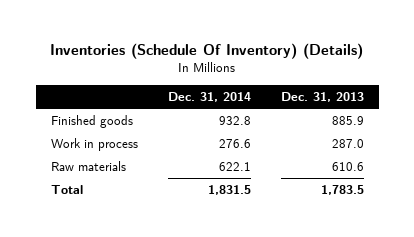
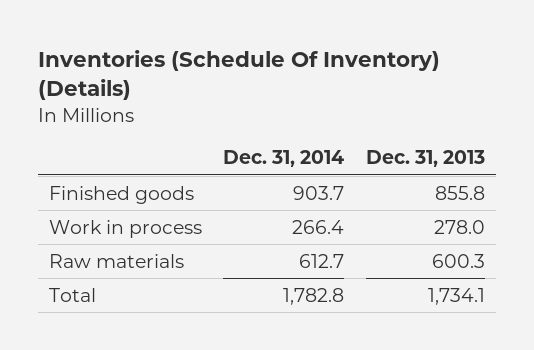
[218,116,251,126] 932.8 -> [293,185,345,200] 903.7
[331,116,364,126] 885.9 -> [435,185,486,200] 855.8
[218,139,251,149] 276.6 -> [292,219,345,234] 266.4
[331,139,364,149] 287.0 -> [434,219,486,234] 278.0
[218,162,251,172] 622.1 -> [299,253,345,268] 612.7
[331,162,364,172] 610.6 -> [432,253,486,268] 600.3
[207,185,251,196] 1,831.5 -> [283,287,345,305] 1,782.8
[320,185,364,196] 1,783.5 -> [428,287,486,305] 1,734.1

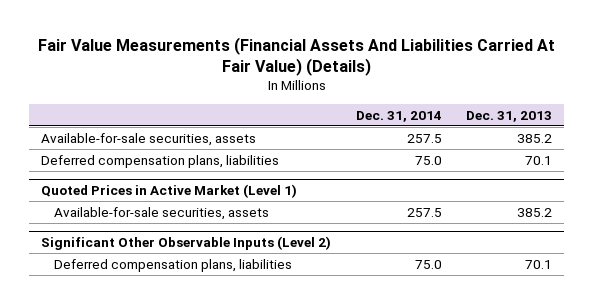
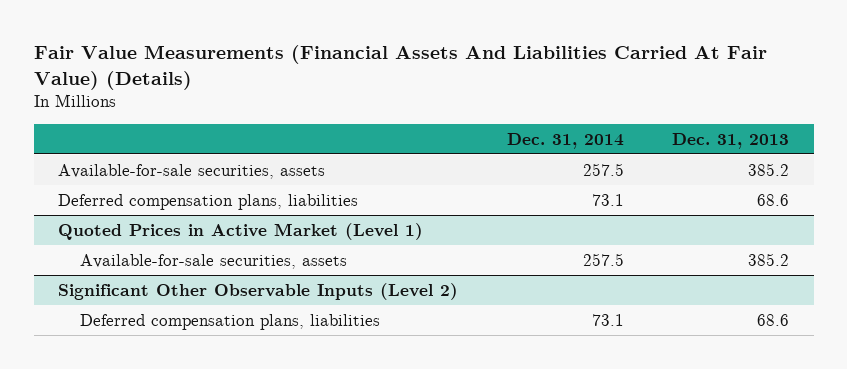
[414,155,442,165] 75.0 -> [591,193,624,206] 73.1
[525,155,553,165] 70.1 -> [757,193,790,206] 68.6
[414,259,442,269] 75.0 -> [591,313,624,326] 73.1
[525,259,553,269] 70.1 -> [757,313,790,326] 68.6

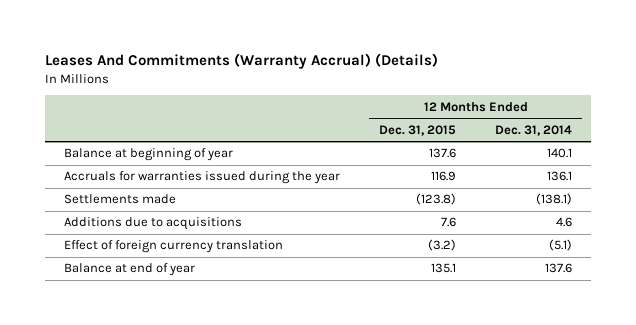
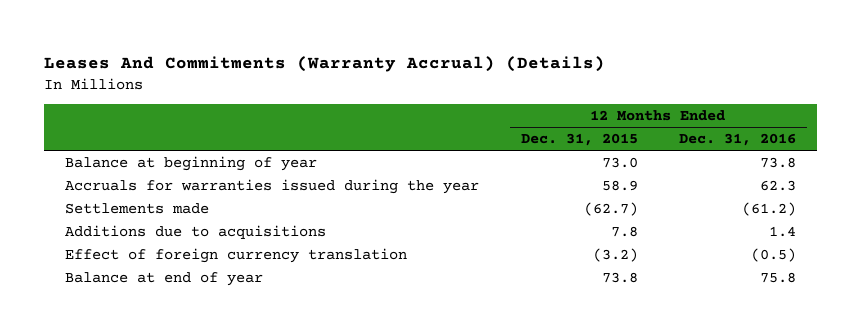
[494,124,572,136] Dec. 31, 2014 -> none
none -> [679,133,797,147] Dec. 31, 2016
[429,148,457,159] 137.6 -> [601,157,638,169] 73.0
[431,171,457,182] 116.9 -> [601,180,638,192] 58.9
[416,193,457,206] (123.8) -> [583,202,638,217] (62.7)
[441,217,457,228] 7.6 -> [610,226,638,238] 7.8
[431,263,457,274] 135.1 -> [601,272,638,284] 73.8

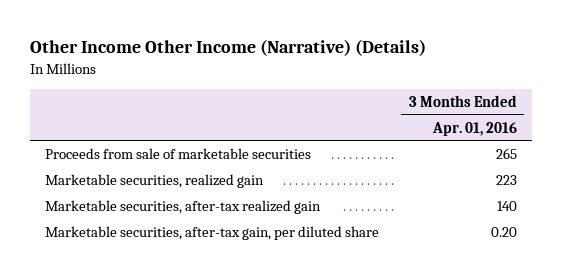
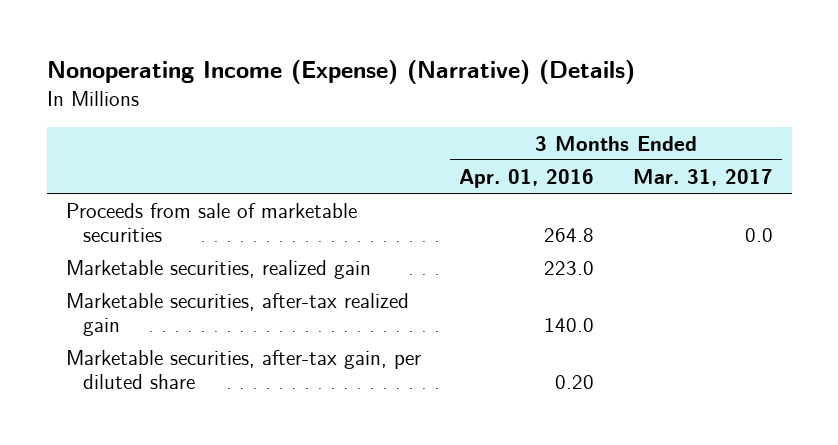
[29,39,426,57] Other Income Other Income (Narrative) (Details) -> [46,60,635,85] Nonoperating Income (Expense) (Narrative) (Details)
none -> [632,168,773,186] Mar. 31, 2017
[495,147,517,159] 265 -> [544,227,595,242] 264.8
[495,174,517,185] 223 -> [544,260,595,275] 223.0
[496,200,517,211] 140 -> [544,317,595,332] 140.0

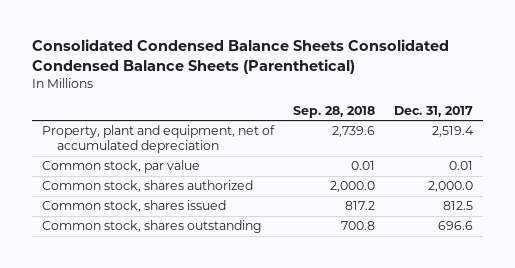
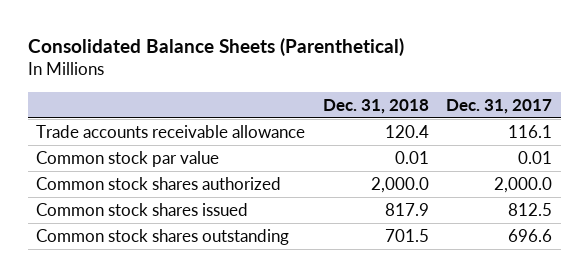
[31,39,449,75] Consolidated Condensed Balance Sheets Consolidated Condensed Balance Sheets (Parenthetical) -> [27,38,404,57] Consolidated Balance Sheets (Parenthetical)
[292,106,375,119] Sep. 28, 2018 -> none
none -> [322,98,429,114] Dec. 31, 2018
[41,125,275,154] Property, plant and equipment, net of accumulated depreciation -> none
none -> [36,124,306,138] Trade accounts receivable allowance
[41,160,200,174] Common stock, par value -> [36,150,220,167] Common stock par value
[41,180,253,193] Common stock, shares authorized -> [36,176,282,190] Common stock shares authorized
[41,200,226,213] Common stock, shares issued -> [36,202,249,216] Common stock shares issued
[41,220,262,234] Common stock, shares outstanding -> [36,228,290,245] Common stock shares outstanding

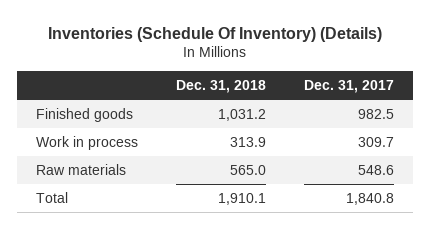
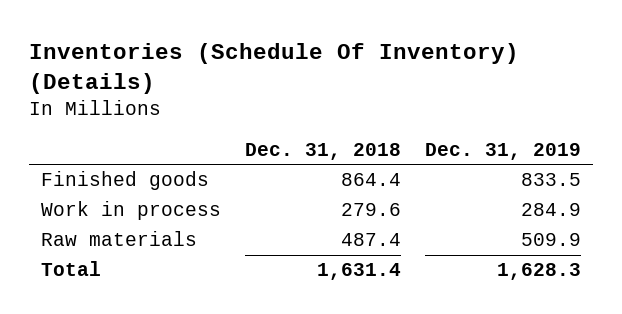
[303,79,394,93] Dec. 31, 2017 -> none
none -> [425,143,582,161] Dec. 31, 2019
[217,108,266,121] 1,031.2 -> [340,173,401,187] 864.4
[229,136,266,147] 313.9 -> [340,203,401,217] 279.6
[229,164,266,175] 565.0 -> [340,233,401,247] 487.4
[217,192,266,205] 1,910.1 -> [316,263,401,281] 1,631.4

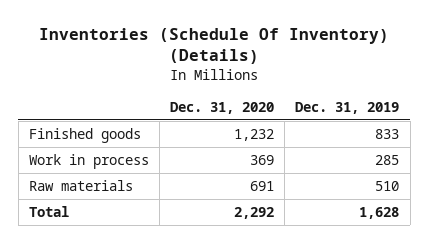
[244,143,401,161] Dec. 31, 2018 -> none
none -> [170,101,275,114] Dec. 31, 2020
[521,173,582,187] 833.5 -> [375,128,400,139] 833
[521,203,582,217] 284.9 -> [375,154,400,165] 285
[521,233,582,247] 509.9 -> [375,180,400,191] 510
[497,263,582,281] 1,628.3 -> [359,206,400,219] 1,628

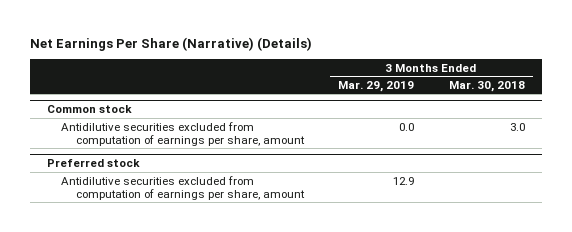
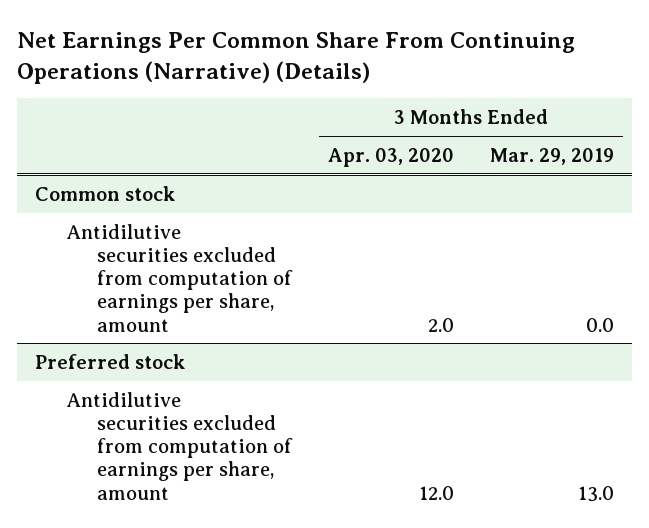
[29,36,312,51] Net Earnings Per Share (Narrative) (Details) -> [16,31,575,84] Net Earnings Per Common Share From Continuing Operations (Narrative) (Details)
[448,80,525,92] Mar. 30, 2018 -> none
none -> [328,147,455,167] Apr. 03, 2020
[393,176,415,185] 12.9 -> [578,485,615,502] 13.0

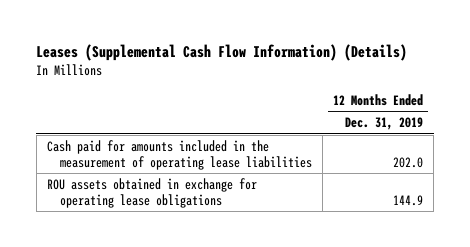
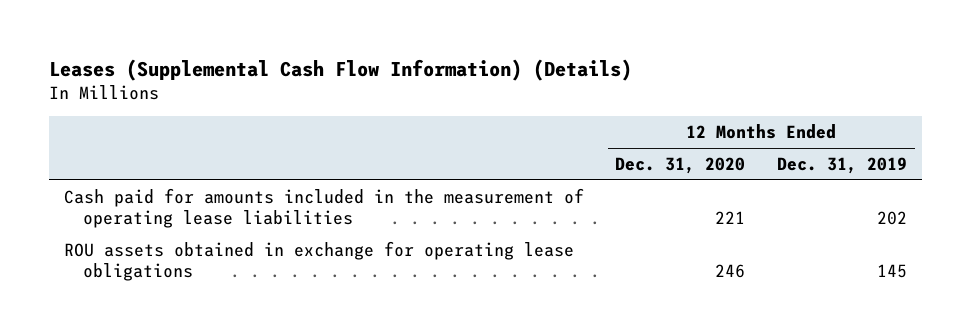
none -> [615,157,746,175] Dec. 31, 2020
[393,156,424,168] 202.0 -> [876,210,907,225] 202
[393,194,424,206] 144.9 -> [876,263,907,278] 145

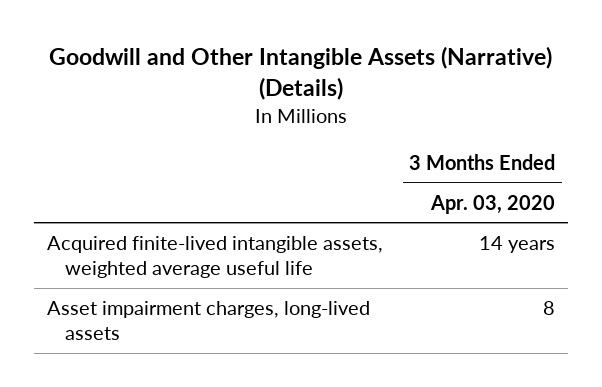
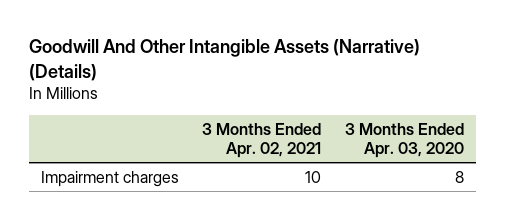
[48,45,552,100] Goodwill and Other Intangible Assets (Narrative) (Details) -> [28,39,420,81] Goodwill And Other Intangible Assets (Narrative) (Details)
none -> [202,122,322,159] 3 Months Ended Apr. 02, 2021
[46,236,383,279] Acquired finite-lived intangible assets, weighted average useful life -> none
[46,301,370,341] Asset impairment charges, long-lived assets -> [40,170,179,187] Impairment charges

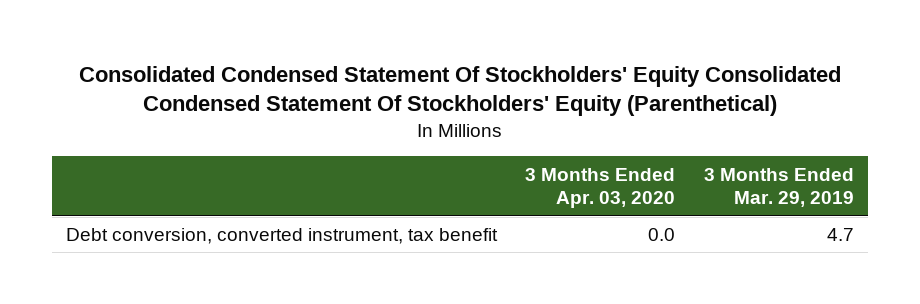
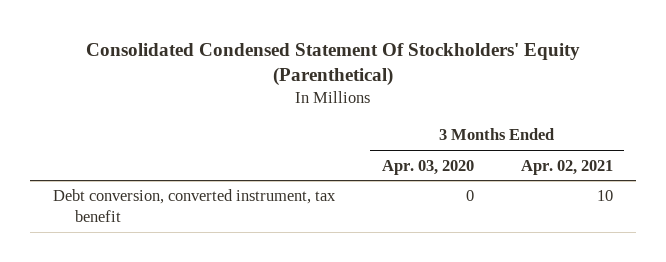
[78,65,841,117] Consolidated Condensed Statement Of Stockholders' Equity Consolidated Condensed Statement Of Stockholders' Equity (Parenthetical) -> [86,42,581,87] Consolidated Condensed Statement Of Stockholders' Equity (Parenthetical)
[703,167,854,208] 3 Months Ended Mar. 29, 2019 -> none
none -> [520,159,613,175] Apr. 02, 2021
[648,228,676,242] 0.0 -> [466,190,475,202] 0

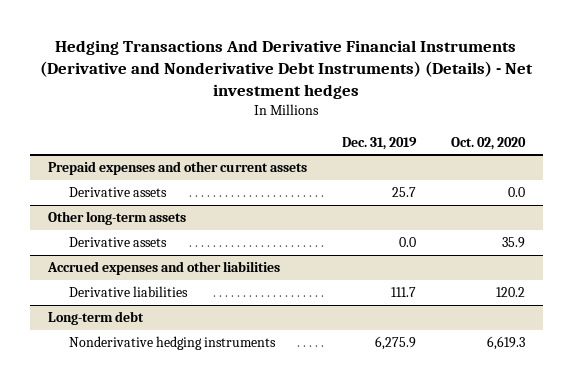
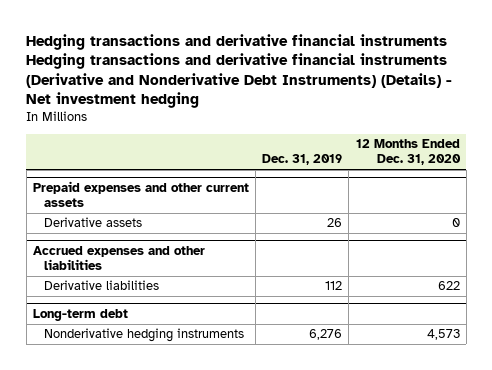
[40,39,534,100] Hedging Transactions And Derivative Financial Instruments (Derivative and Nonderivative Debt Instruments) (Details) - Net investment hedges -> [26,33,453,109] Hedging transactions and derivative financial instruments Hedging transactions and derivative financial instruments (Derivative and Nonderivative Debt Instruments) (Details) - Net investment hedging
[451,136,527,150] Oct. 02, 2020 -> none
none -> [355,139,461,166] 12 Months Ended Dec. 31, 2020
[47,211,186,226] Other long-term assets -> none
[68,237,167,248] Derivative assets -> none
[391,187,416,198] 25.7 -> [327,218,343,228] 26
[390,287,416,298] 111.7 -> [325,281,343,291] 112
[374,336,416,351] 6,275.9 -> [309,329,343,341] 6,276

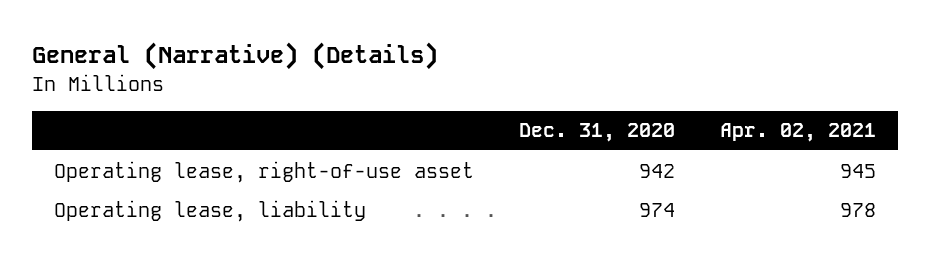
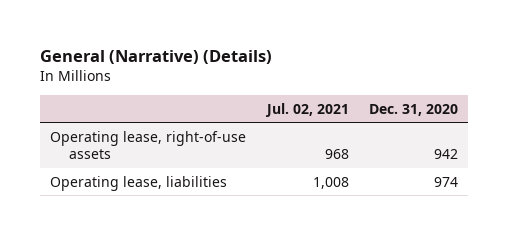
[719,123,876,143] Apr. 02, 2021 -> none
none -> [264,102,349,117] Jul. 02, 2021
[54,160,475,183] Operating lease, right-of-use asset -> [50,130,247,160] Operating lease, right-of-use assets
[54,199,367,222] Operating lease, liability -> [50,175,228,191] Operating lease, liabilities

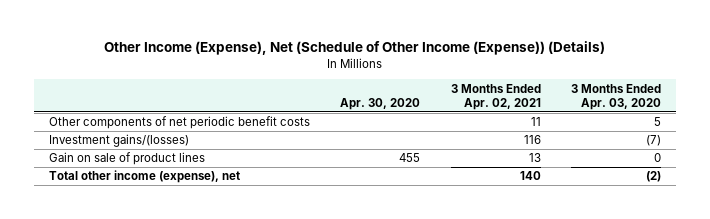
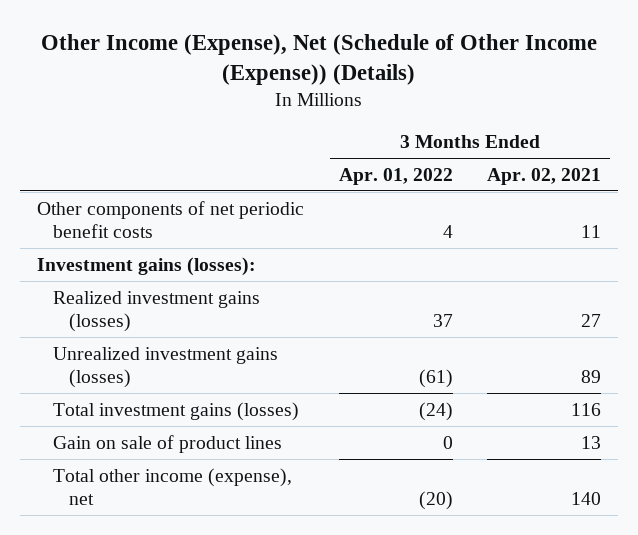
[340,97,421,110] Apr. 30, 2020 -> none
[571,83,662,110] 3 Months Ended Apr. 03, 2020 -> none
none -> [338,167,453,185] Apr. 01, 2022
none -> [37,256,257,276] Investment gains (losses):
none -> [52,290,260,333] Realized investment gains (losses)
none -> [52,346,278,389] Unrealized investment gains (losses)
[49,134,190,148] Investment gains/(losses) -> [52,401,299,421] Total investment gains (losses)

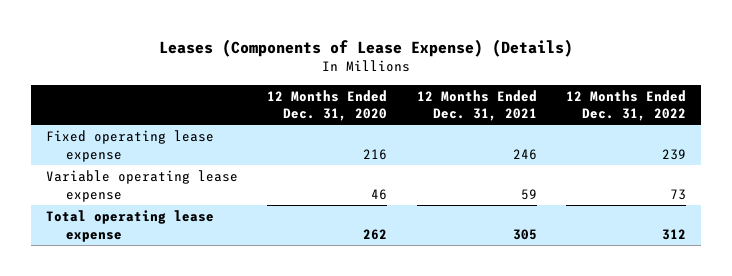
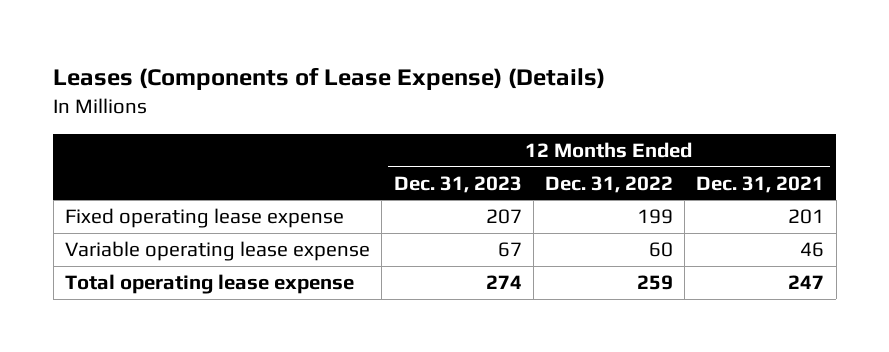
[267,89,388,122] 12 Months Ended Dec. 31, 2020 -> none
none -> [393,175,522,193] Dec. 31, 2023
[512,148,537,160] 246 -> [788,209,825,225] 201
[662,148,687,160] 239 -> [636,209,673,225] 199
[520,188,537,200] 59 -> [800,242,825,258] 46
[670,188,687,200] 73 -> [648,242,673,258] 60
[512,228,537,240] 305 -> [788,275,825,290] 247
[662,228,687,240] 312 -> [636,275,673,291] 259

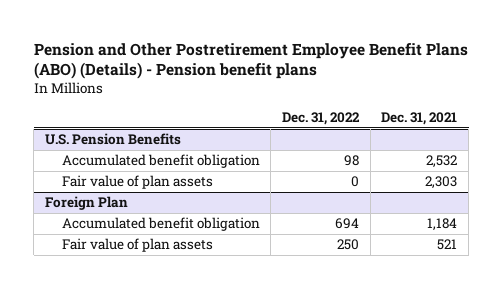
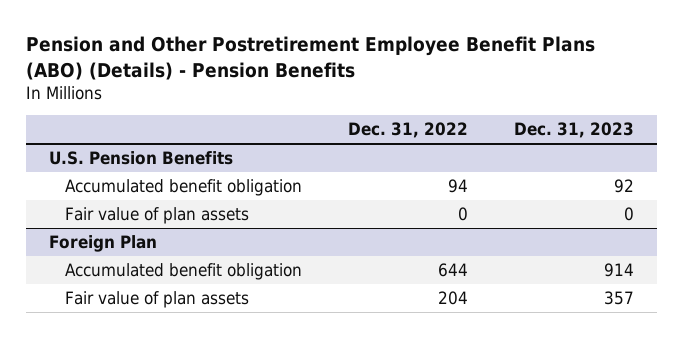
[33,42,468,80] Pension and Other Postretirement Employee Benefit Plans (ABO) (Details) - Pension benefit plans -> [25,36,595,80] Pension and Other Postretirement Employee Benefit Plans (ABO) (Details) - Pension Benefits
[381,111,458,125] Dec. 31, 2021 -> none
none -> [514,122,635,139] Dec. 31, 2023
[344,155,360,167] 98 -> [447,179,468,194] 94
[335,218,360,230] 694 -> [437,263,468,278] 644
[337,239,360,251] 250 -> [437,291,468,306] 204

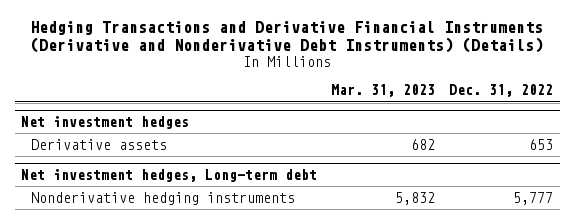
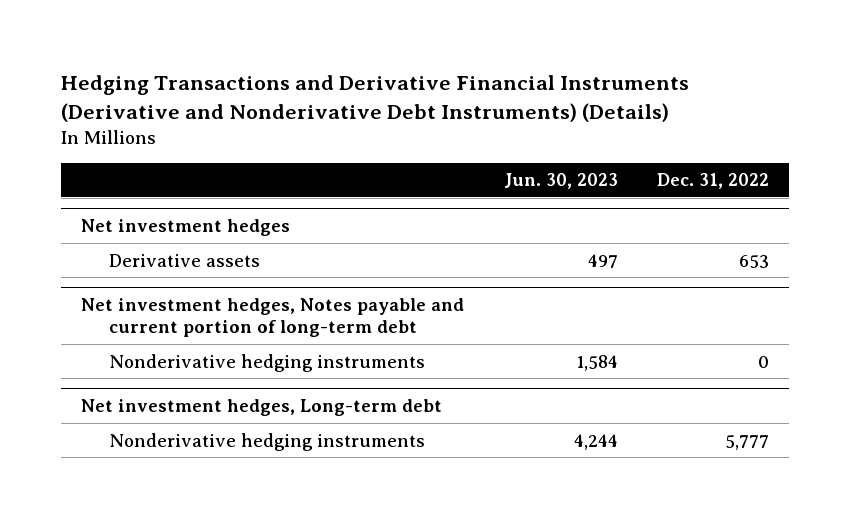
[331,84,436,98] Mar. 31, 2023 -> none
none -> [503,173,618,190] Jun. 30, 2023
none -> [81,298,465,337] Net investment hedges, Notes payable and current portion of long-term debt
none -> [109,353,426,372] Nonderivative hedging instruments

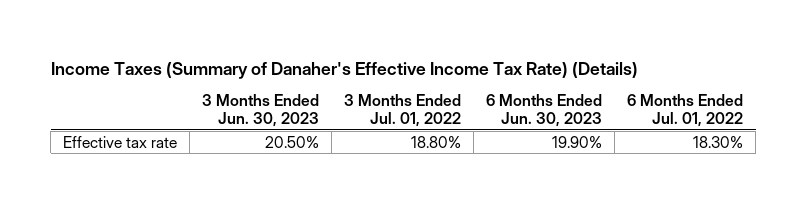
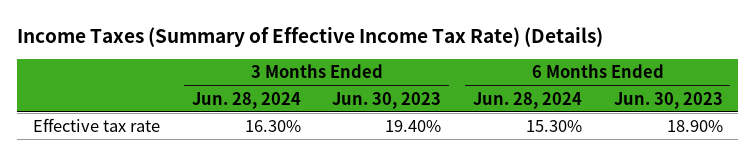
[50,61,638,79] Income Taxes (Summary of Danaher's Effective Income Tax Rate) (Details) -> [17,26,604,47] Income Taxes (Summary of Effective Income Tax Rate) (Details)
[344,94,462,128] 3 Months Ended Jul. 01, 2022 -> none
[627,94,744,128] 6 Months Ended Jul. 01, 2022 -> none
none -> [191,91,301,109] Jun. 28, 2024
none -> [472,91,582,109] Jun. 28, 2024
[265,135,320,148] 20.50% -> [385,120,442,133] 19.40%
[552,135,603,148] 19.90% -> [666,120,723,133] 18.90%

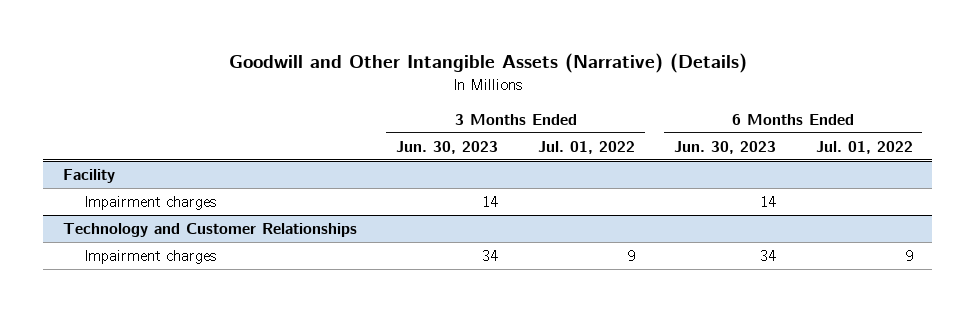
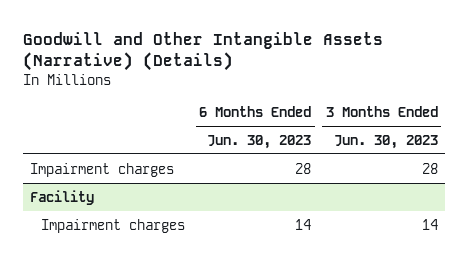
[537,140,635,154] Jul. 01, 2022 -> none
[815,140,913,154] Jul. 01, 2022 -> none
none -> [30,162,175,177] Impairment charges
[62,222,357,237] Technology and Customer Relationships -> none
[83,249,216,264] Impairment charges -> none

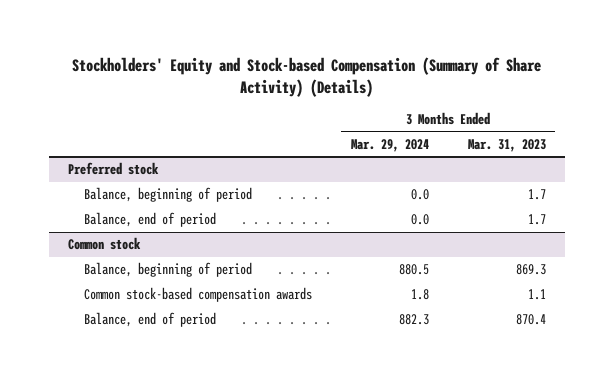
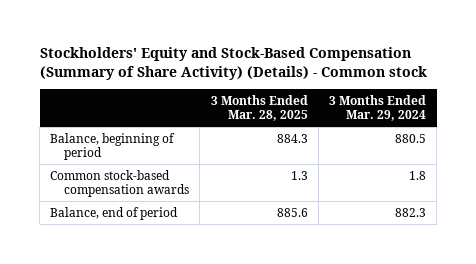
[71,56,541,97] Stockholders' Equity and Stock-based Compensation (Summary of Share Activity) (Details) -> [39,47,427,80] Stockholders' Equity and Stock-Based Compensation (Summary of Share Activity) (Details) - Common stock
[467,138,546,152] Mar. 31, 2023 -> none
none -> [210,94,308,122] 3 Months Ended Mar. 28, 2025
[68,162,160,176] Preferred stock -> none
[83,187,252,203] Balance, beginning of period -> none
[83,212,216,228] Balance, end of period -> none
[68,237,142,251] Common stock -> none

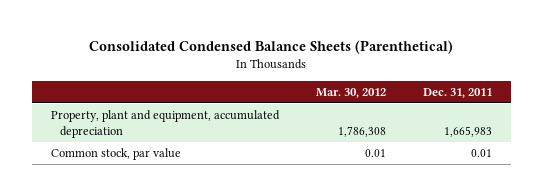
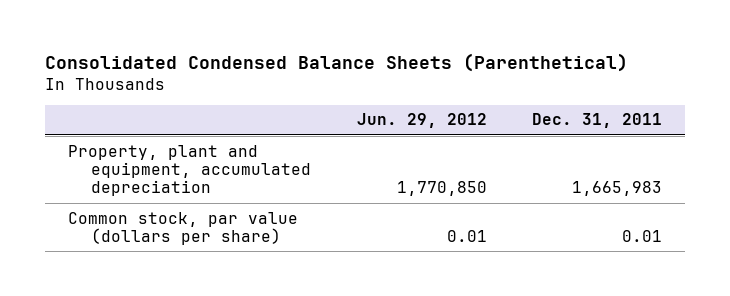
[315,87,386,98] Mar. 30, 2012 -> none
none -> [356,113,487,129] Jun. 29, 2012
[50,148,181,161] Common stock, par value -> [67,211,298,245] Common stock, par value (dollars per share)

